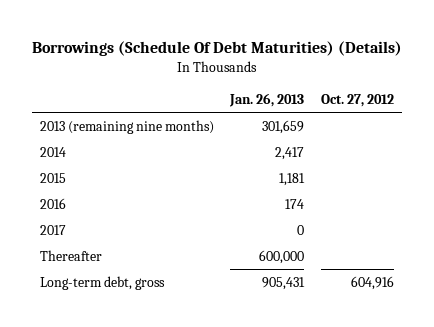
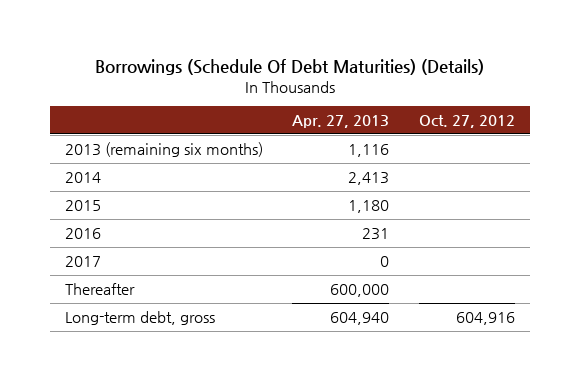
[229,92,305,107] Jan. 26, 2013 -> none
none -> [292,115,390,129] Apr. 27, 2013
[39,119,214,134] 2013 (remaining nine months) -> [64,141,263,157] 2013 (remaining six months)

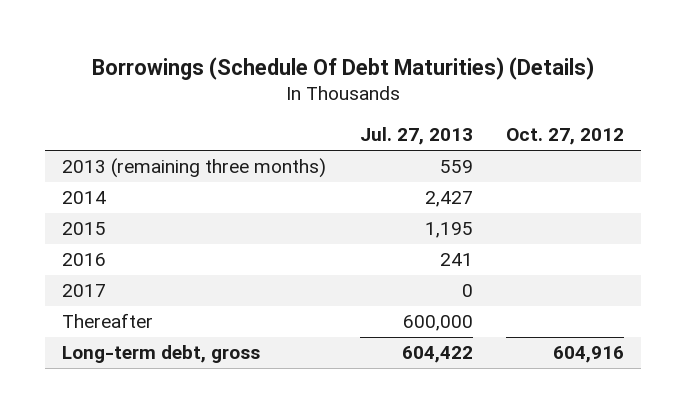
[292,115,390,129] Apr. 27, 2013 -> none
none -> [359,127,473,146] Jul. 27, 2013
[64,141,263,157] 2013 (remaining six months) -> [62,158,327,179] 2013 (remaining three months)

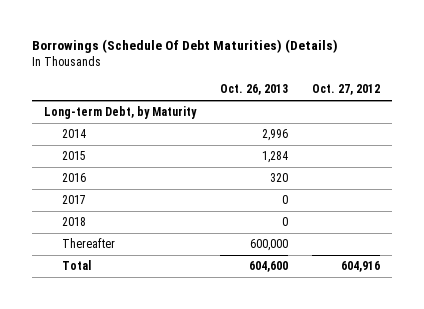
[359,127,473,146] Jul. 27, 2013 -> none
none -> [219,84,288,96] Oct. 26, 2013
[62,158,327,179] 2013 (remaining three months) -> none
none -> [43,106,197,120] Long-term Debt, by Maturity
none -> [61,217,86,227] 2018
[62,345,261,364] Long-term debt, gross -> [61,260,91,271] Total

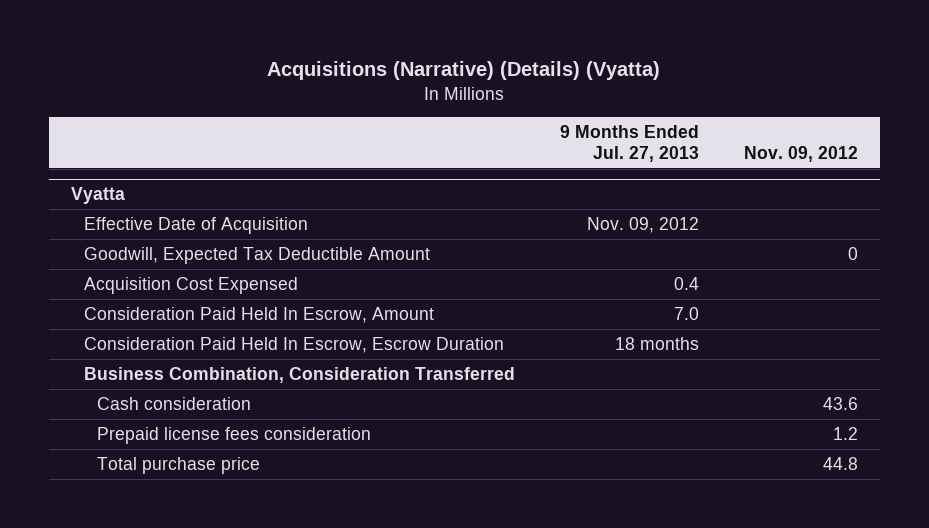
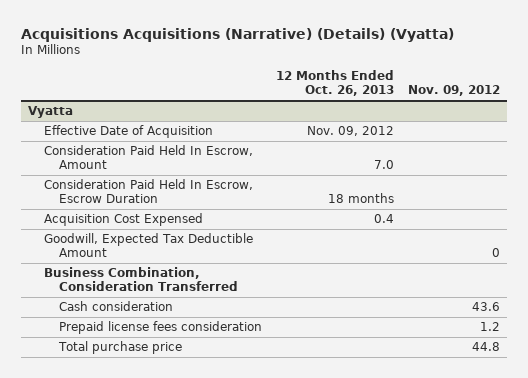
[267,60,661,80] Acquisitions (Narrative) (Details) (Vyatta) -> [20,27,454,42] Acquisitions Acquisitions (Narrative) (Details) (Vyatta)
[559,125,699,162] 9 Months Ended Jul. 27, 2013 -> none
none -> [276,70,395,97] 12 Months Ended Oct. 26, 2013
[83,277,298,295] Acquisition Cost Expensed -> [43,213,203,227] Acquisition Cost Expensed
[83,247,430,265] Goodwill, Expected Tax Deductible Amount -> [43,233,253,258] Goodwill, Expected Tax Deductible Amount

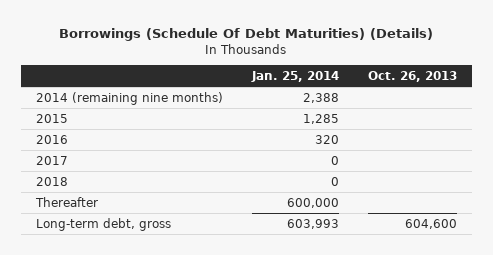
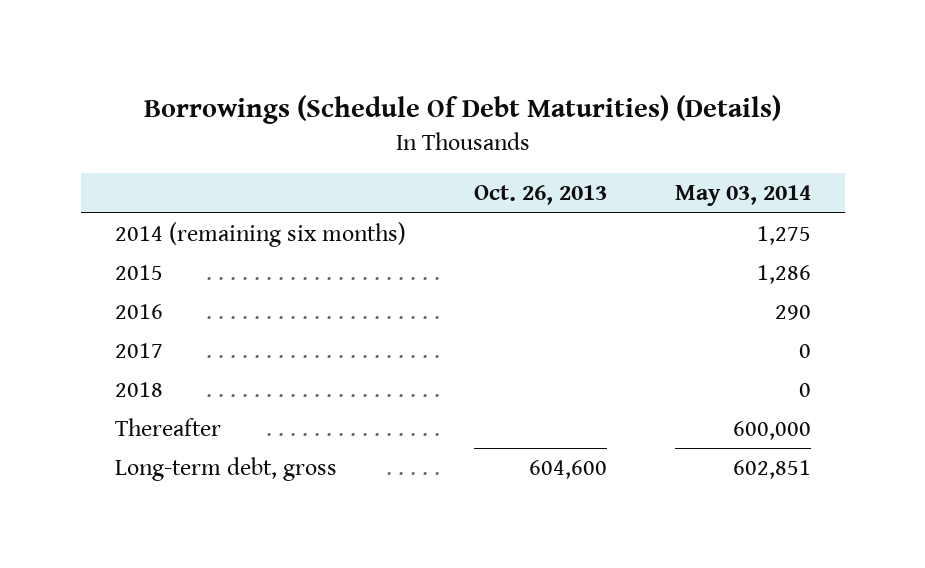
[250,70,339,82] Jan. 25, 2014 -> none
none -> [674,185,811,207] May 03, 2014
[35,91,223,105] 2014 (remaining nine months) -> [114,222,406,248] 2014 (remaining six months)

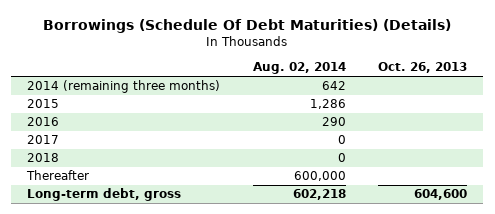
[674,185,811,207] May 03, 2014 -> none
none -> [252,62,346,75] Aug. 02, 2014
[114,222,406,248] 2014 (remaining six months) -> [27,80,221,94] 2014 (remaining three months)

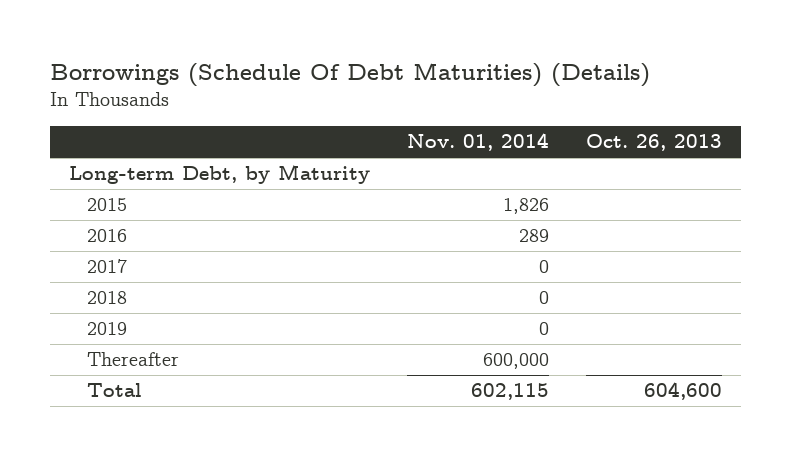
[252,62,346,75] Aug. 02, 2014 -> none
none -> [406,133,549,152] Nov. 01, 2014
[27,80,221,94] 2014 (remaining three months) -> none
none -> [68,164,370,185] Long-term Debt, by Maturity
none -> [87,322,128,336] 2019
[27,188,182,202] Long-term debt, gross -> [87,383,143,398] Total

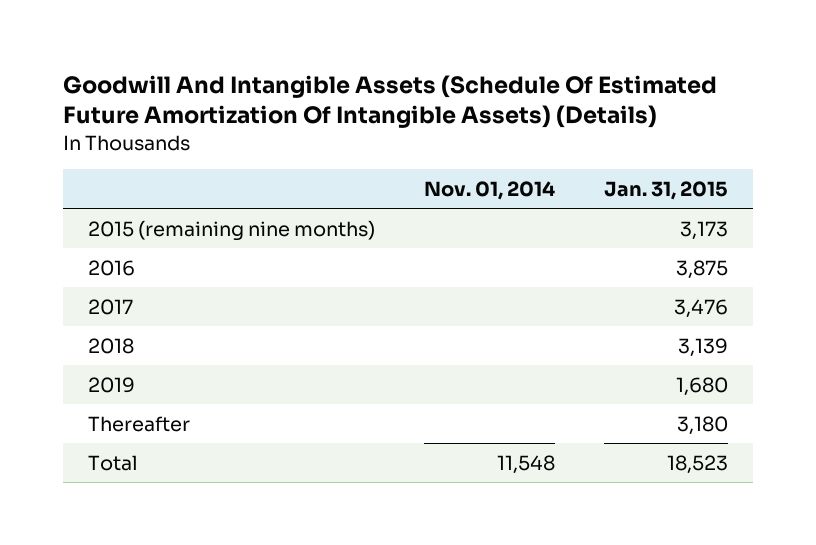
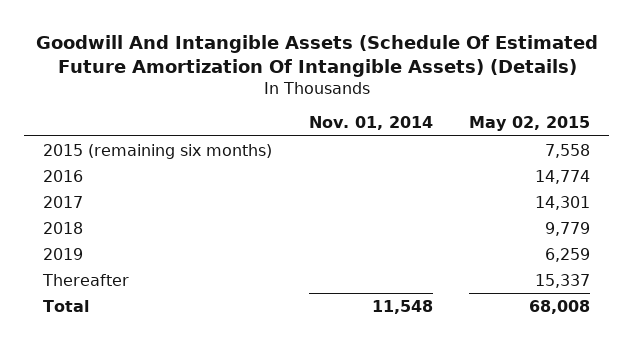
[604,180,729,200] Jan. 31, 2015 -> none
none -> [469,116,591,132] May 02, 2015
[87,219,375,241] 2015 (remaining nine months) -> [42,143,272,159] 2015 (remaining six months)

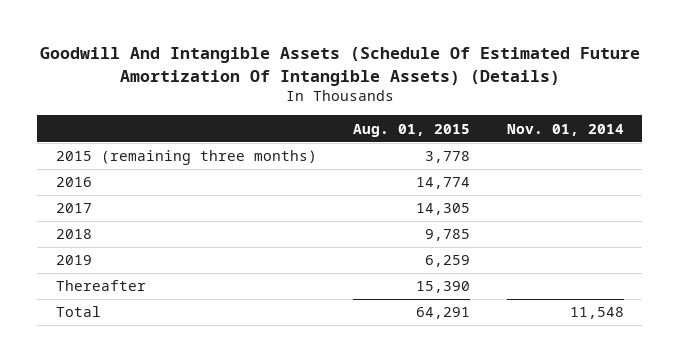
[469,116,591,132] May 02, 2015 -> none
none -> [353,123,471,137] Aug. 01, 2015
[42,143,272,159] 2015 (remaining six months) -> [55,150,317,166] 2015 (remaining three months)

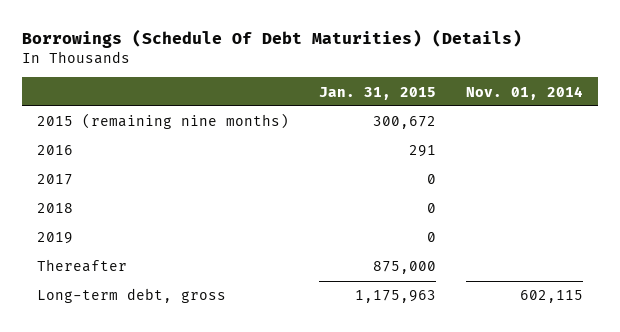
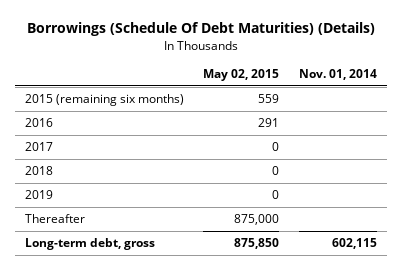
[319,86,437,100] Jan. 31, 2015 -> none
none -> [203,68,280,81] May 02, 2015
[37,113,290,130] 2015 (remaining nine months) -> [24,94,184,107] 2015 (remaining six months)

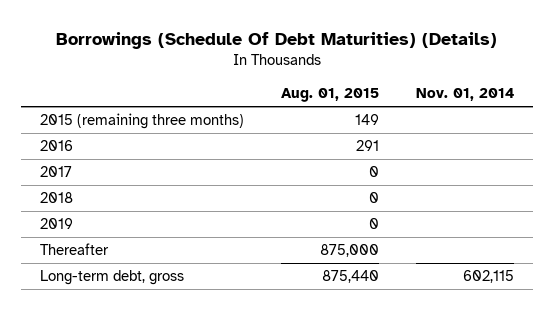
[203,68,280,81] May 02, 2015 -> none
none -> [281,88,380,103] Aug. 01, 2015
[24,94,184,107] 2015 (remaining six months) -> [39,113,244,130] 2015 (remaining three months)

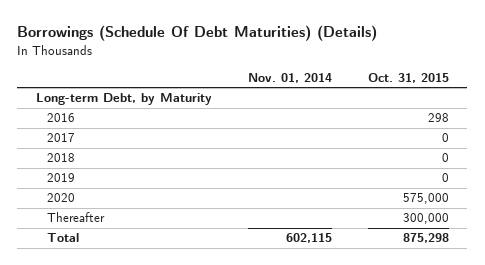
[281,88,380,103] Aug. 01, 2015 -> none
none -> [368,72,450,83] Oct. 31, 2015
[39,113,244,130] 2015 (remaining three months) -> none
none -> [35,93,212,106] Long-term Debt, by Maturity
none -> [47,193,76,203] 2020
[39,270,184,286] Long-term debt, gross -> [47,233,80,243] Total

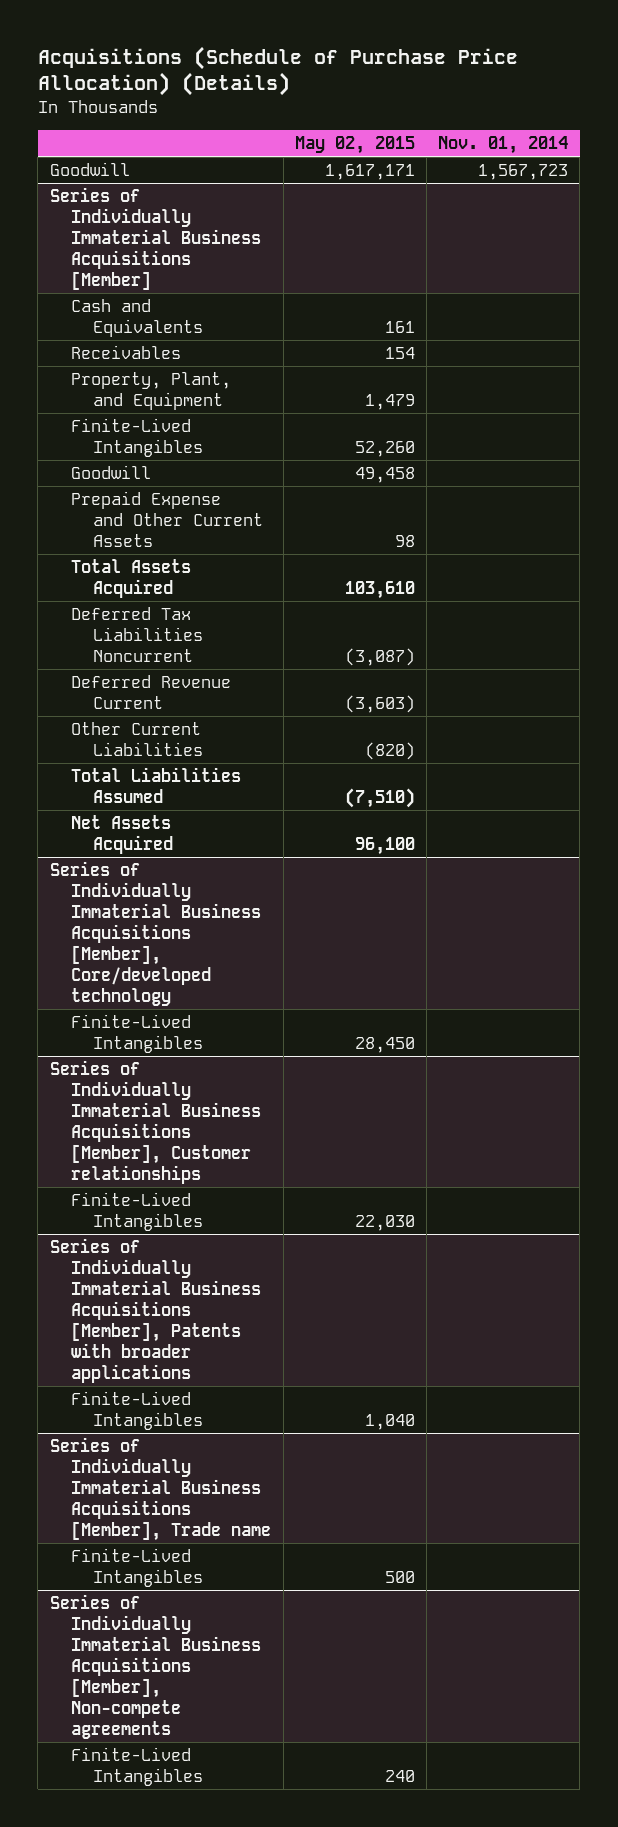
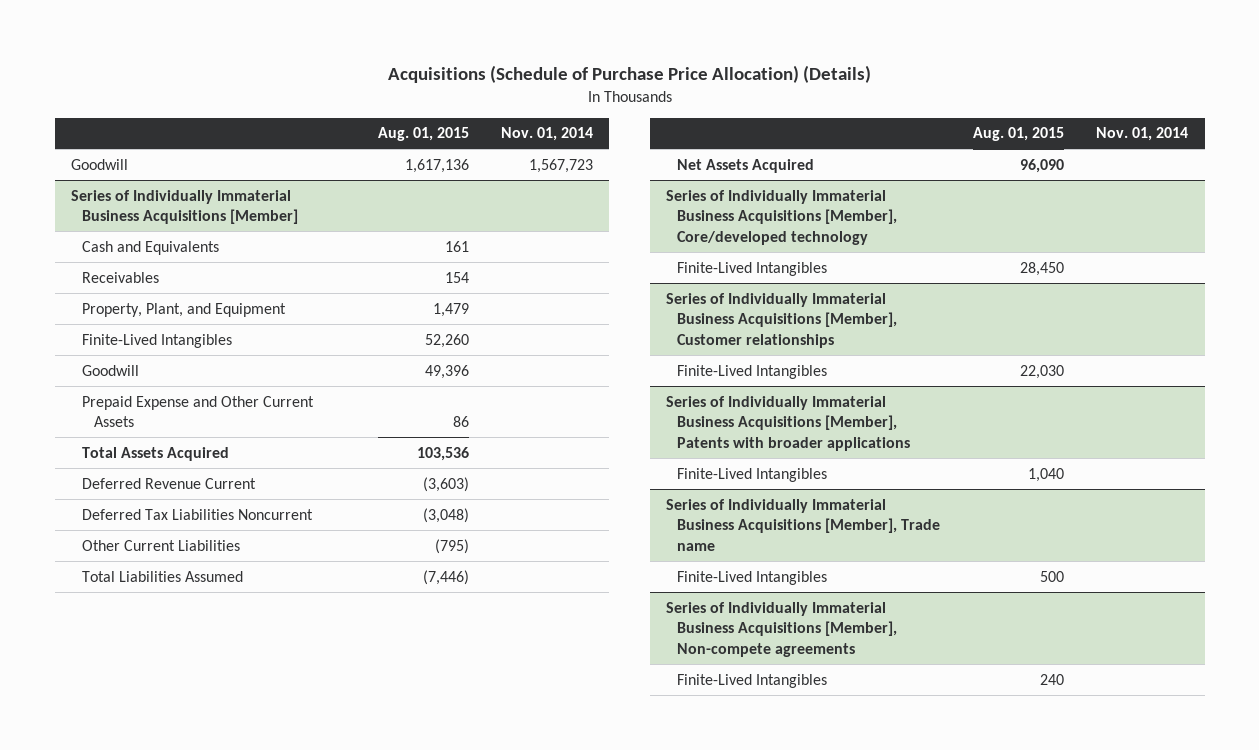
[294,136,415,155] May 02, 2015 -> none
none -> [377,127,469,142] Aug. 01, 2015
[71,606,204,662] Deferred Tax Liabilities Noncurrent -> [82,508,314,520] Deferred Tax Liabilities Noncurrent

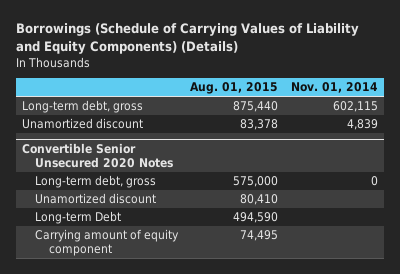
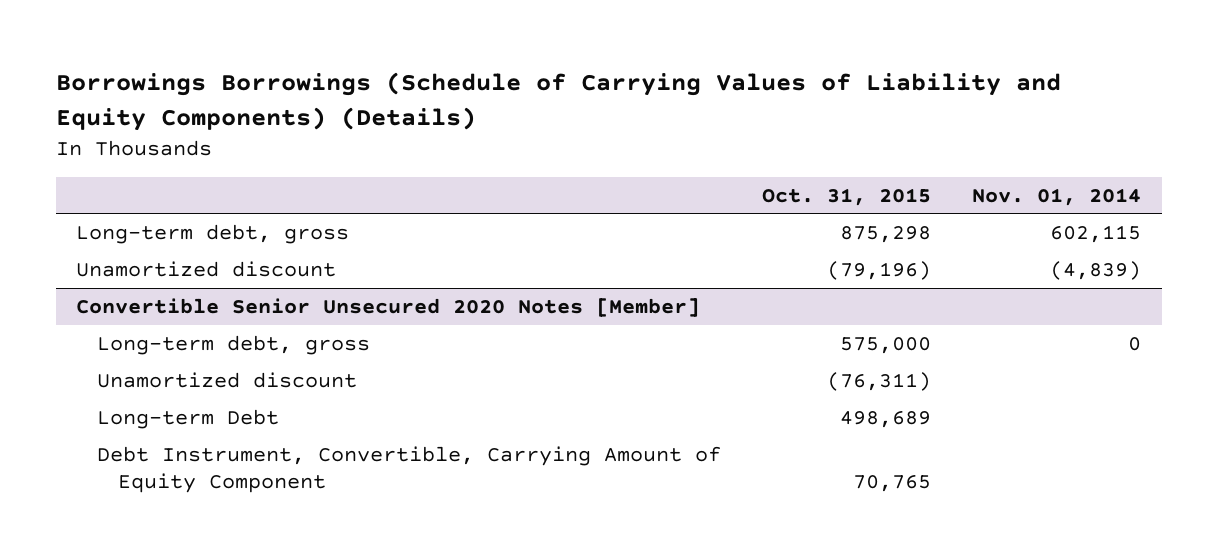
[15,23,359,55] Borrowings (Schedule of Carrying Values of Liability and Equity Components) (Details) -> [55,72,1061,131] Borrowings Borrowings (Schedule of Carrying Values of Liability and Equity Components) (Details)
[190,82,279,95] Aug. 01, 2015 -> none
none -> [762,187,932,206] Oct. 31, 2015
[346,119,378,131] 4,839 -> [1050,260,1142,280] (4,839)
[21,143,174,168] Convertible Senior Unsecured 2020 Notes -> [76,297,701,317] Convertible Senior Unsecured 2020 Notes [Member]
[35,229,180,256] Carrying amount of equity component -> [97,445,722,493] Debt Instrument, Convertible, Carrying Amount of Equity Component

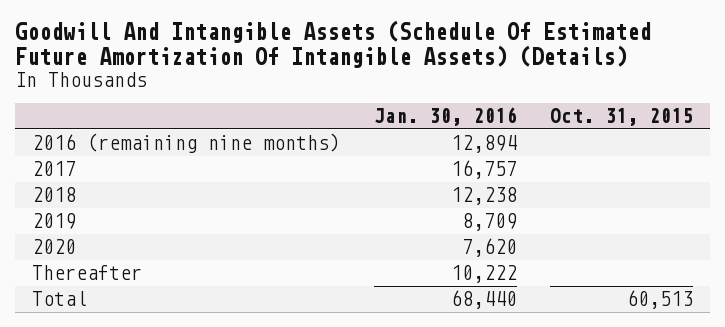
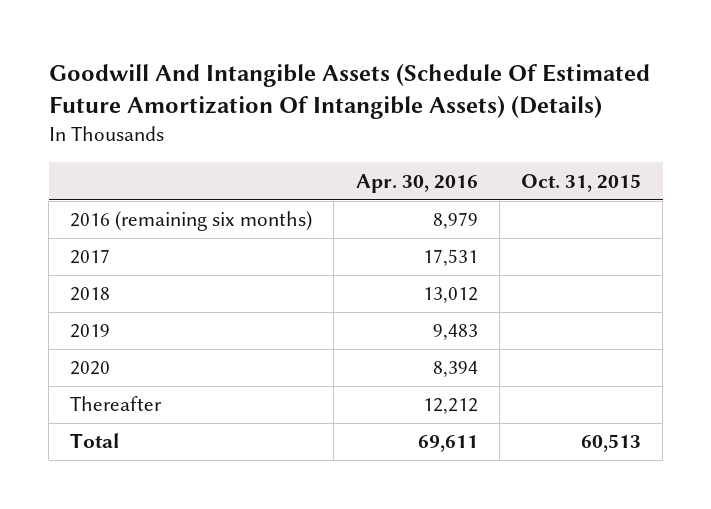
[373,107,517,127] Jan. 30, 2016 -> none
none -> [355,173,478,193] Apr. 30, 2016
[32,133,341,154] 2016 (remaining nine months) -> [70,211,313,232] 2016 (remaining six months)

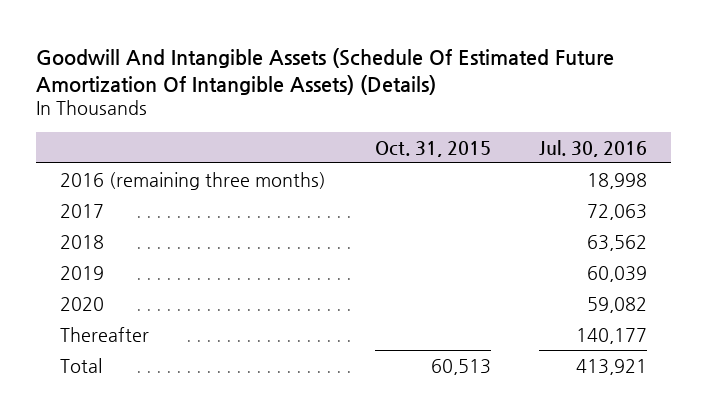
[355,173,478,193] Apr. 30, 2016 -> none
none -> [539,139,648,157] Jul. 30, 2016
[70,211,313,232] 2016 (remaining six months) -> [60,171,327,190] 2016 (remaining three months)

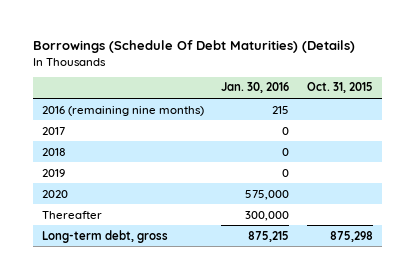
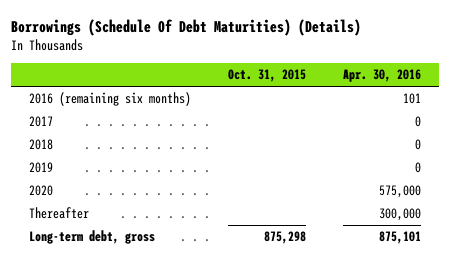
[221,82,290,94] Jan. 30, 2016 -> none
none -> [342,69,421,83] Apr. 30, 2016
[41,105,204,116] 2016 (remaining nine months) -> [29,92,192,107] 2016 (remaining six months)

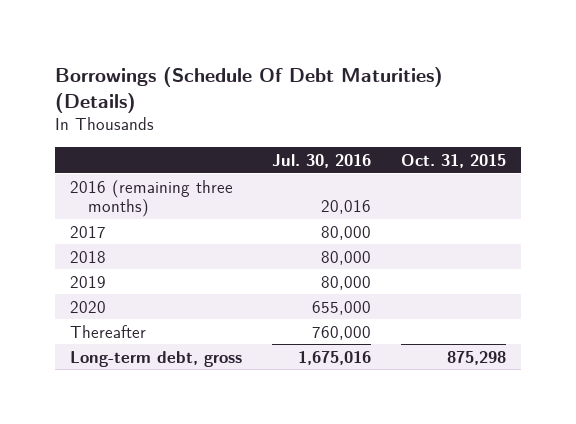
[342,69,421,83] Apr. 30, 2016 -> none
none -> [272,153,372,168] Jul. 30, 2016
[29,92,192,107] 2016 (remaining six months) -> [70,179,234,218] 2016 (remaining three months)

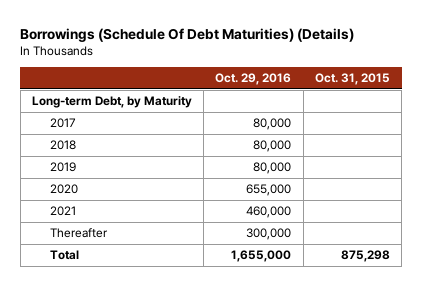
[272,153,372,168] Jul. 30, 2016 -> none
none -> [215,73,292,86] Oct. 29, 2016
[70,179,234,218] 2016 (remaining three months) -> none
none -> [32,96,193,109] Long-term Debt, by Maturity
none -> [50,206,77,217] 2021
[70,350,243,367] Long-term debt, gross -> [50,250,80,261] Total

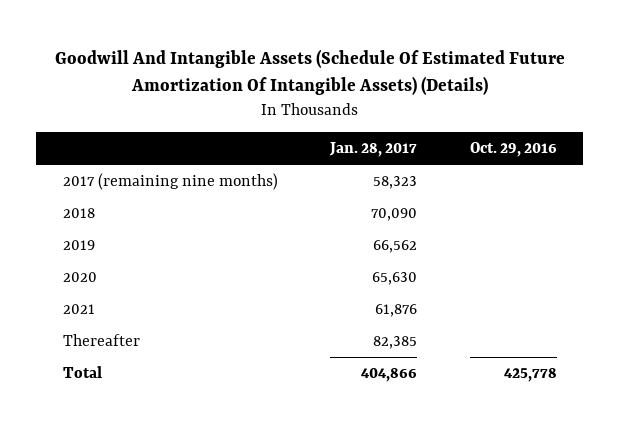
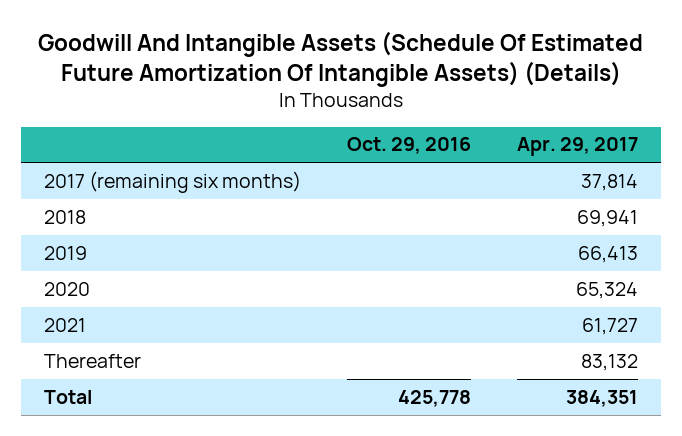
[329,142,418,158] Jan. 28, 2017 -> none
none -> [516,137,638,157] Apr. 29, 2017
[62,173,278,191] 2017 (remaining nine months) -> [43,170,301,193] 2017 (remaining six months)

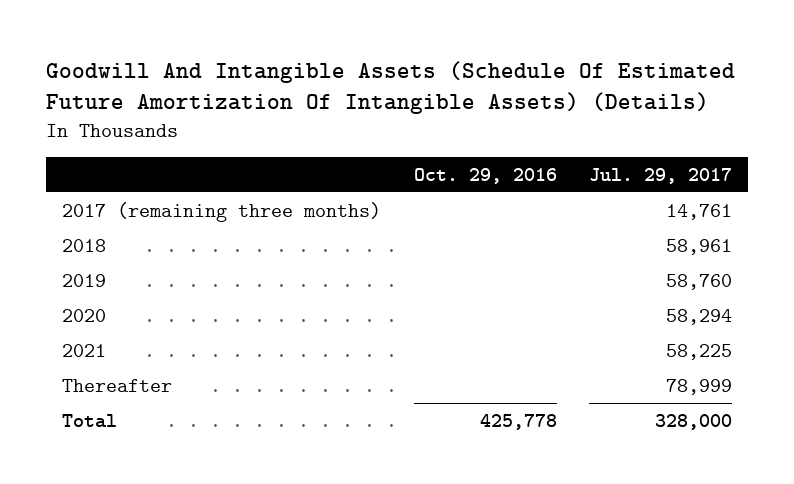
[516,137,638,157] Apr. 29, 2017 -> none
none -> [588,167,732,184] Jul. 29, 2017
[43,170,301,193] 2017 (remaining six months) -> [62,201,382,222] 2017 (remaining three months)

